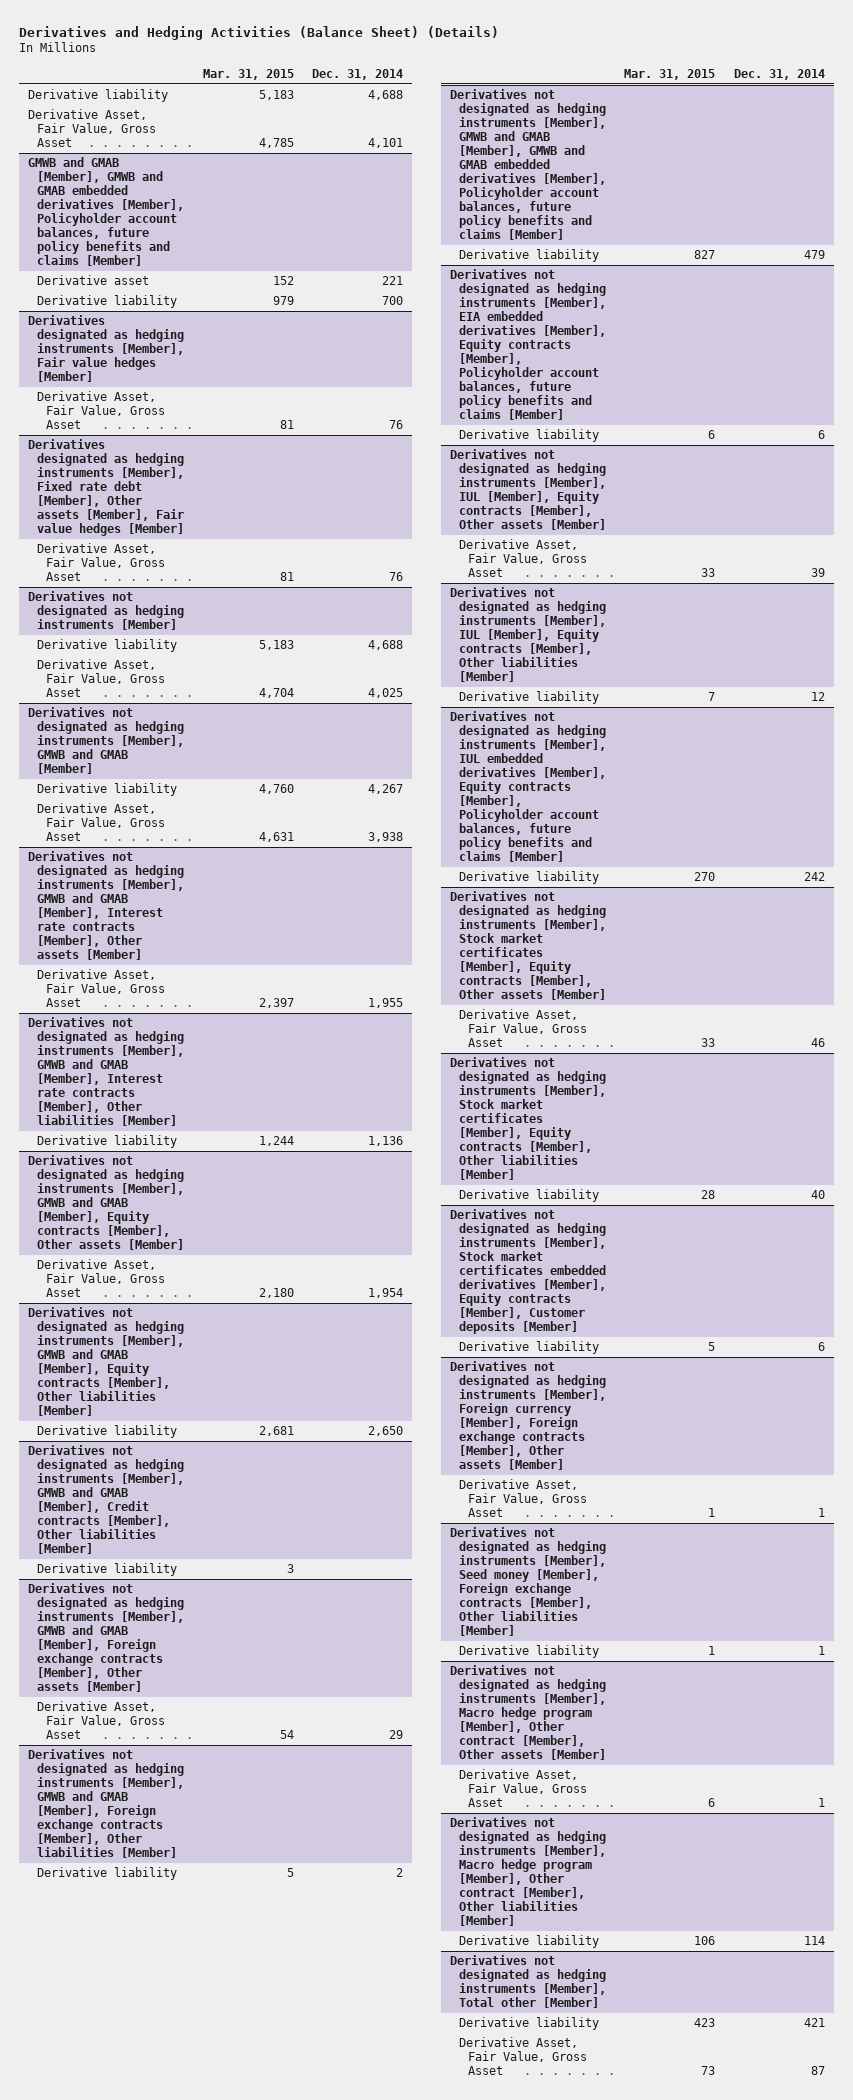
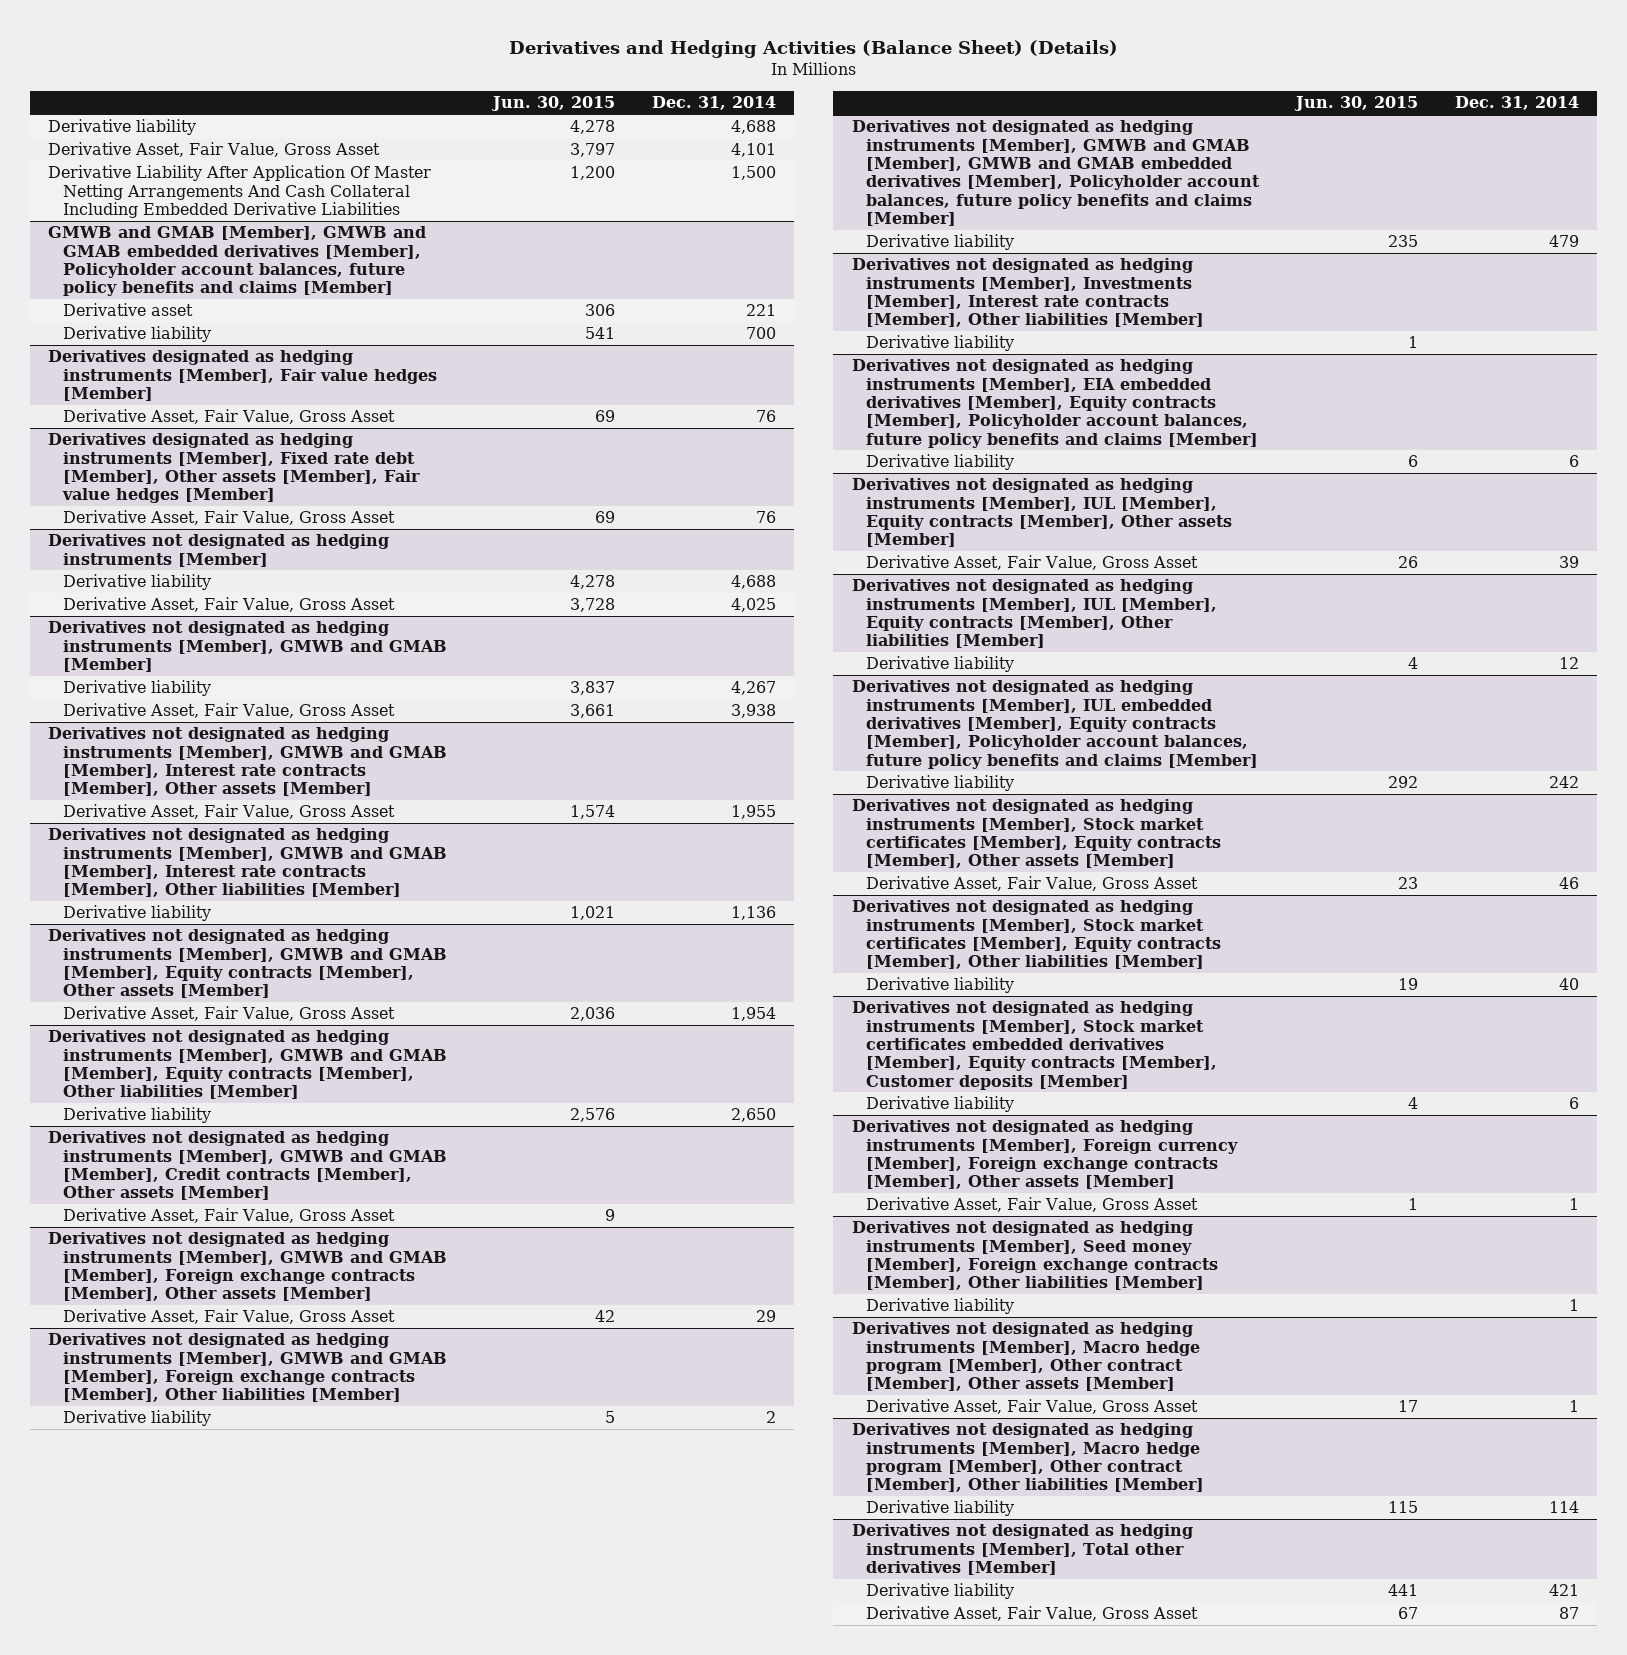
[202,68,294,80] Mar. 31, 2015 -> none
none -> [490,96,615,112] Jun. 30, 2015
none -> [48,165,432,218] Derivative Liability After Application Of Master Netting Arrangements And Cash Collateral Including Embedded Derivative Liabilities
[37,1563,178,1577] Derivative liability -> none
[28,1445,185,1555] Derivatives not designated as hedging instruments [Member], GMWB and GMAB [Member], Credit contracts [Member], Other liabilities [Member] -> [48,1131,447,1201] Derivatives not designated as hedging instruments [Member], GMWB and GMAB [Member], Credit contracts [Member], Other assets [Member]
none -> [62,1208,395,1224] Derivative Asset, Fair Value, Gross Asset
none -> [851,258,1204,328] Derivatives not designated as hedging instruments [Member], Investments [Member], Interest rate contracts [Member], Other liabilities [Member]
none -> [865,335,1014,352] Derivative liability
[449,1955,606,2009] Derivatives not designated as hedging instruments [Member], Total other [Member] -> [851,1524,1193,1575] Derivatives not designated as hedging instruments [Member], Total other derivatives [Member]

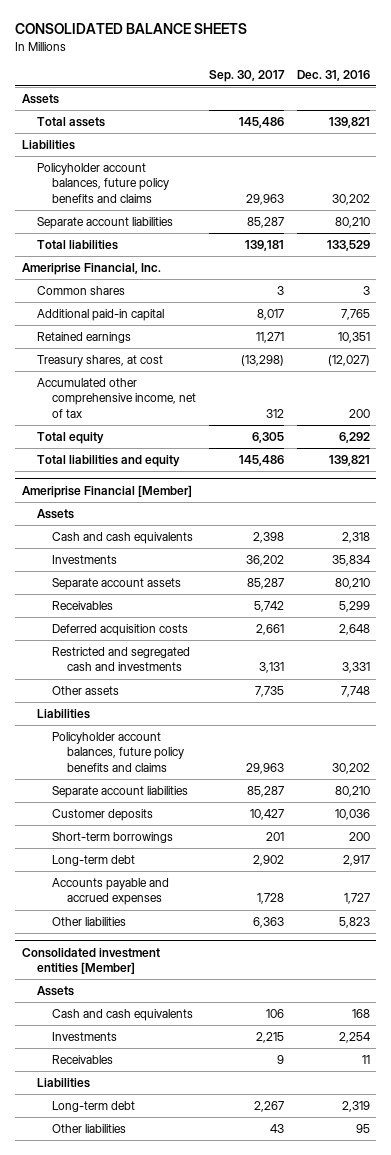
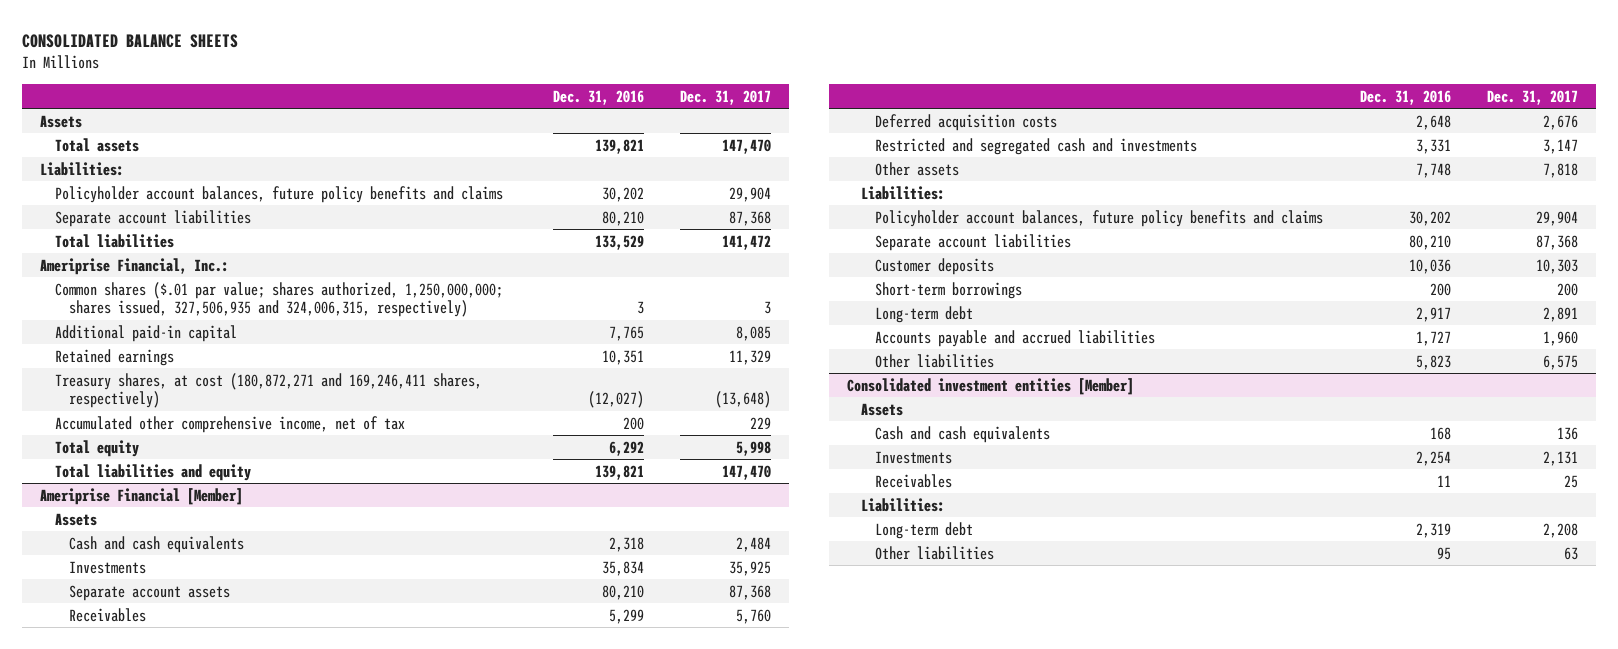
[208,69,285,82] Sep. 30, 2017 -> none
none -> [680,89,772,105] Dec. 31, 2017
[21,140,75,151] Liabilities -> [40,161,125,176] Liabilities:
[21,263,161,276] Ameriprise Financial, Inc. -> [40,257,230,275] Ameriprise Financial, Inc.:
[36,286,125,296] Common shares -> [54,281,503,318] Common shares ($.01 par value; shares authorized, 1,250,000,000; shares issued, 327,506,935 and 324,006,315, respectively)
[36,355,163,368] Treasury shares, at cost -> [54,372,482,409] Treasury shares, at cost (180,872,271 and 169,246,411 shares, respectively)
[36,709,90,720] Liabilities -> [861,185,946,200] Liabilities:
[52,878,170,906] Accounts payable and accrued expenses -> [875,329,1156,347] Accounts payable and accrued liabilities
[36,1078,90,1089] Liabilities -> [861,497,946,512] Liabilities:

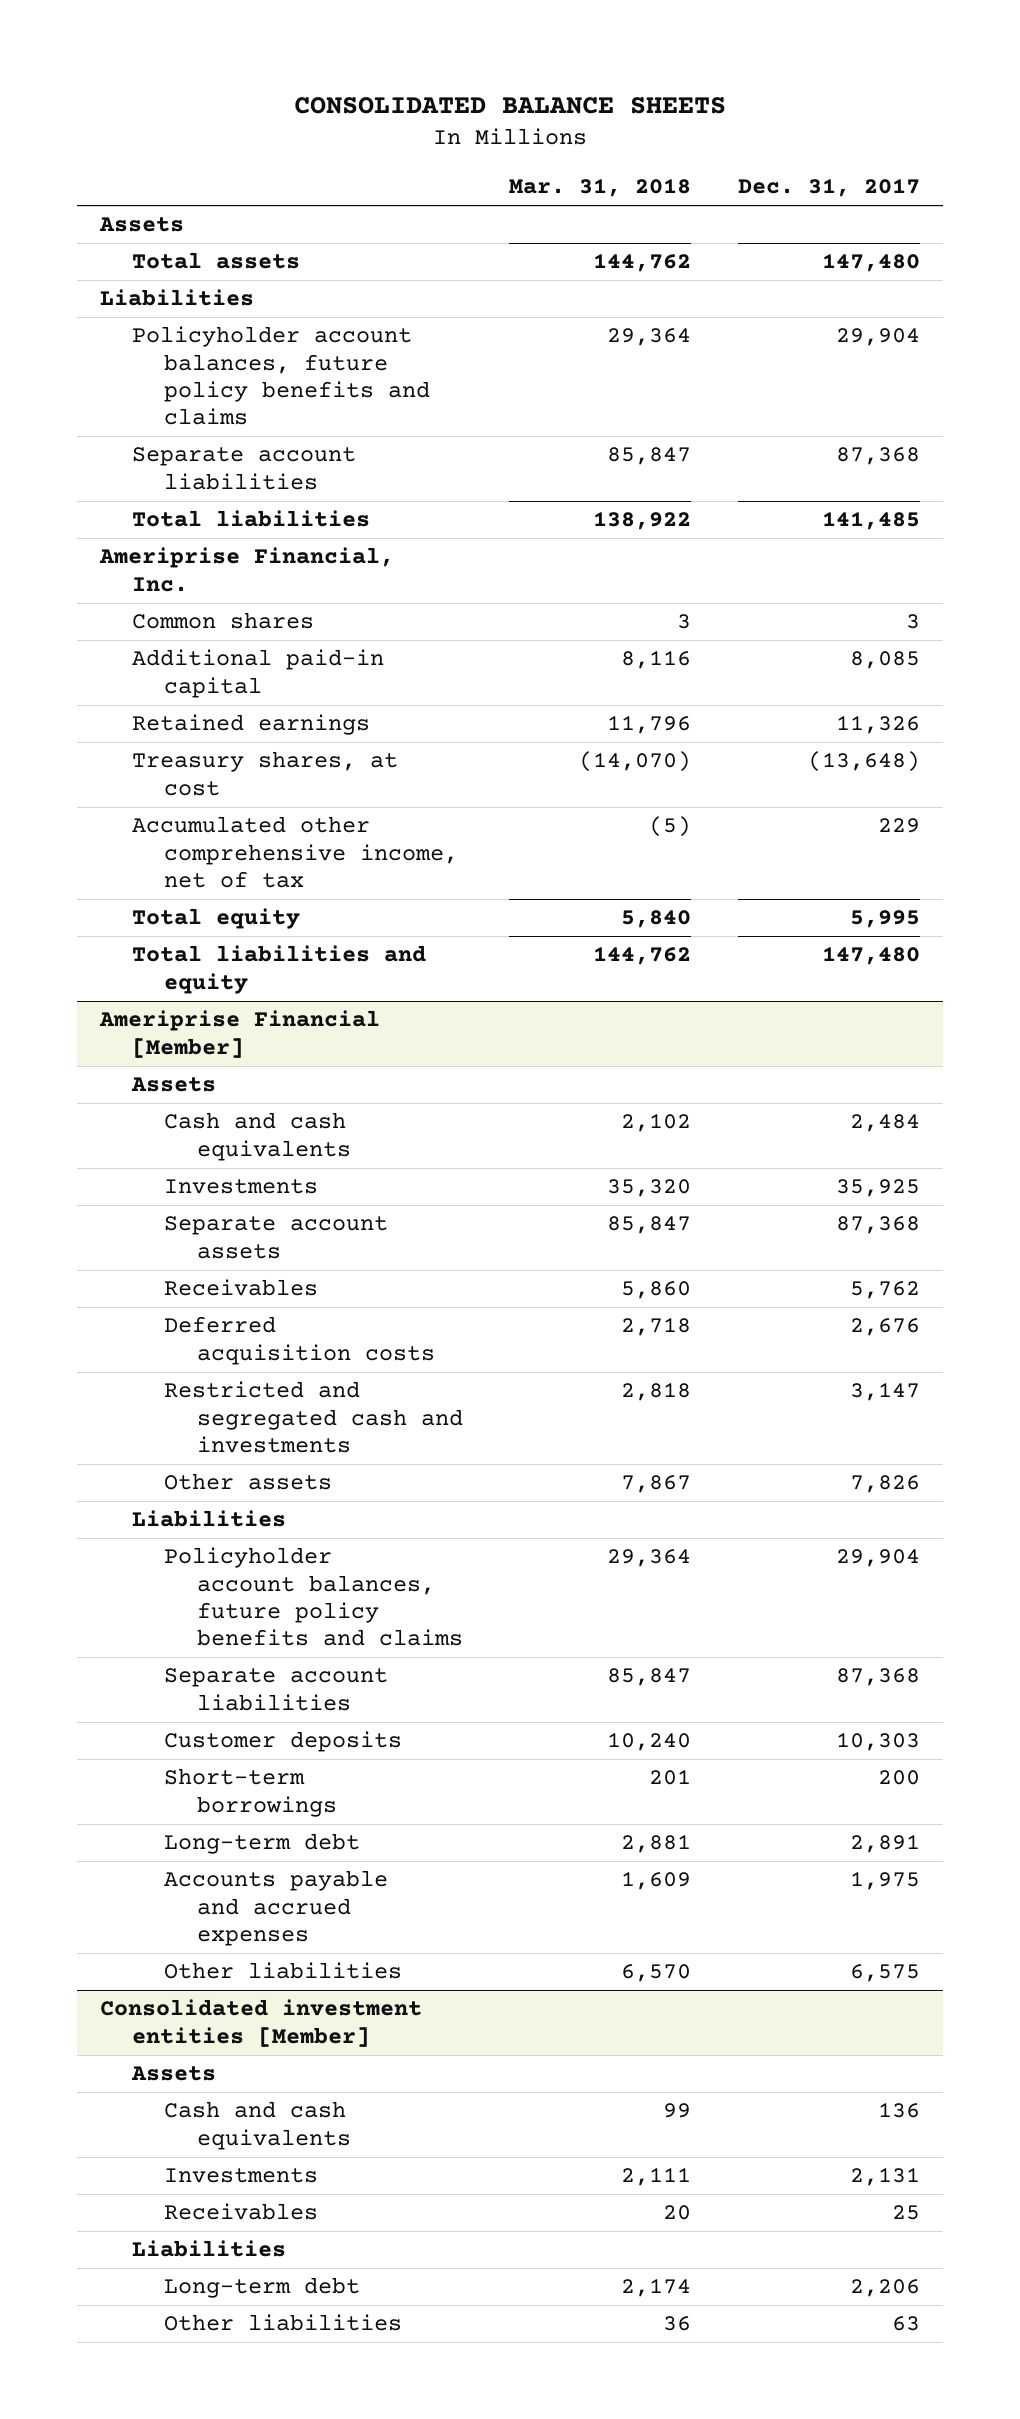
[552,89,644,105] Dec. 31, 2016 -> none
none -> [509,178,692,198] Mar. 31, 2018
[722,138,772,154] 147,470 -> [821,253,920,273] 147,480
[40,161,125,176] Liabilities: -> [99,289,254,307] Liabilities
[722,234,772,250] 141,472 -> [821,511,920,531] 141,485
[40,257,230,275] Ameriprise Financial, Inc.: -> [98,547,394,592] Ameriprise Financial, Inc.
[54,281,503,318] Common shares ($.01 par value; shares authorized, 1,250,000,000; shares issued, 327,506,935 and 324,006,315, respectively) -> [132,612,315,630] Common shares
[729,349,772,365] 11,329 -> [835,715,920,735] 11,326
[54,372,482,409] Treasury shares, at cost (180,872,271 and 169,246,411 shares, respectively) -> [132,751,399,796] Treasury shares, at cost
[736,440,772,456] 5,998 -> [849,910,920,929] 5,995
[722,464,772,480] 147,470 -> [821,946,920,966] 147,480
[736,608,772,624] 5,760 -> [849,1281,920,1300] 5,762
[1542,162,1578,178] 7,818 -> [849,1475,920,1494] 7,826
[861,185,946,200] Liabilities: -> [132,1510,287,1528] Liabilities
[875,329,1156,347] Accounts payable and accrued liabilities -> [164,1870,389,1946] Accounts payable and accrued expenses
[1542,330,1578,346] 1,960 -> [849,1871,920,1891] 1,975
[861,497,946,512] Liabilities: -> [132,2240,287,2258] Liabilities
[1542,522,1578,538] 2,208 -> [849,2279,920,2298] 2,206

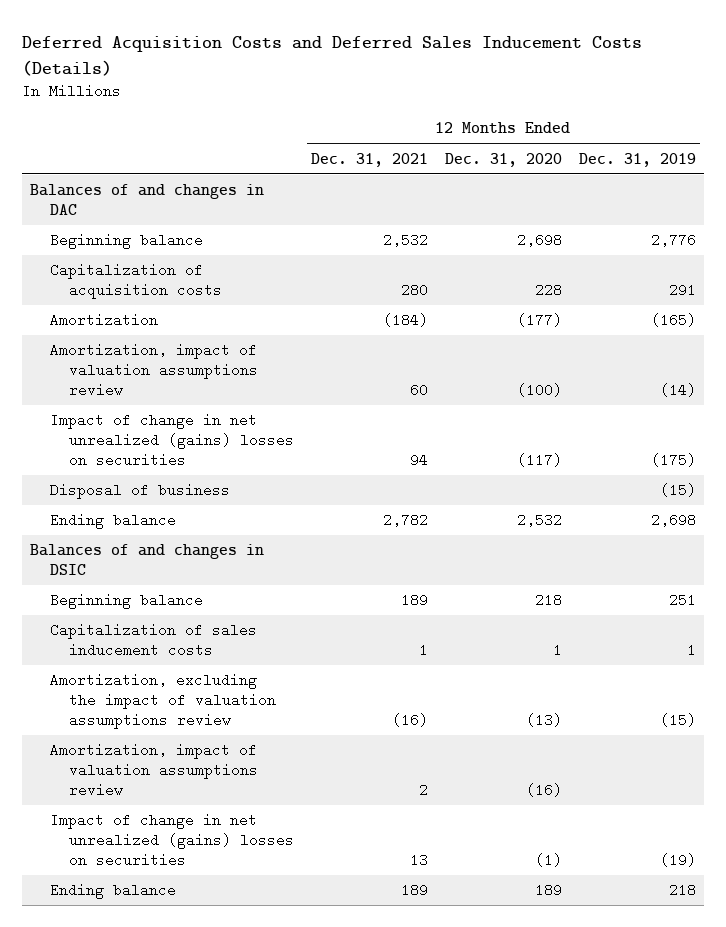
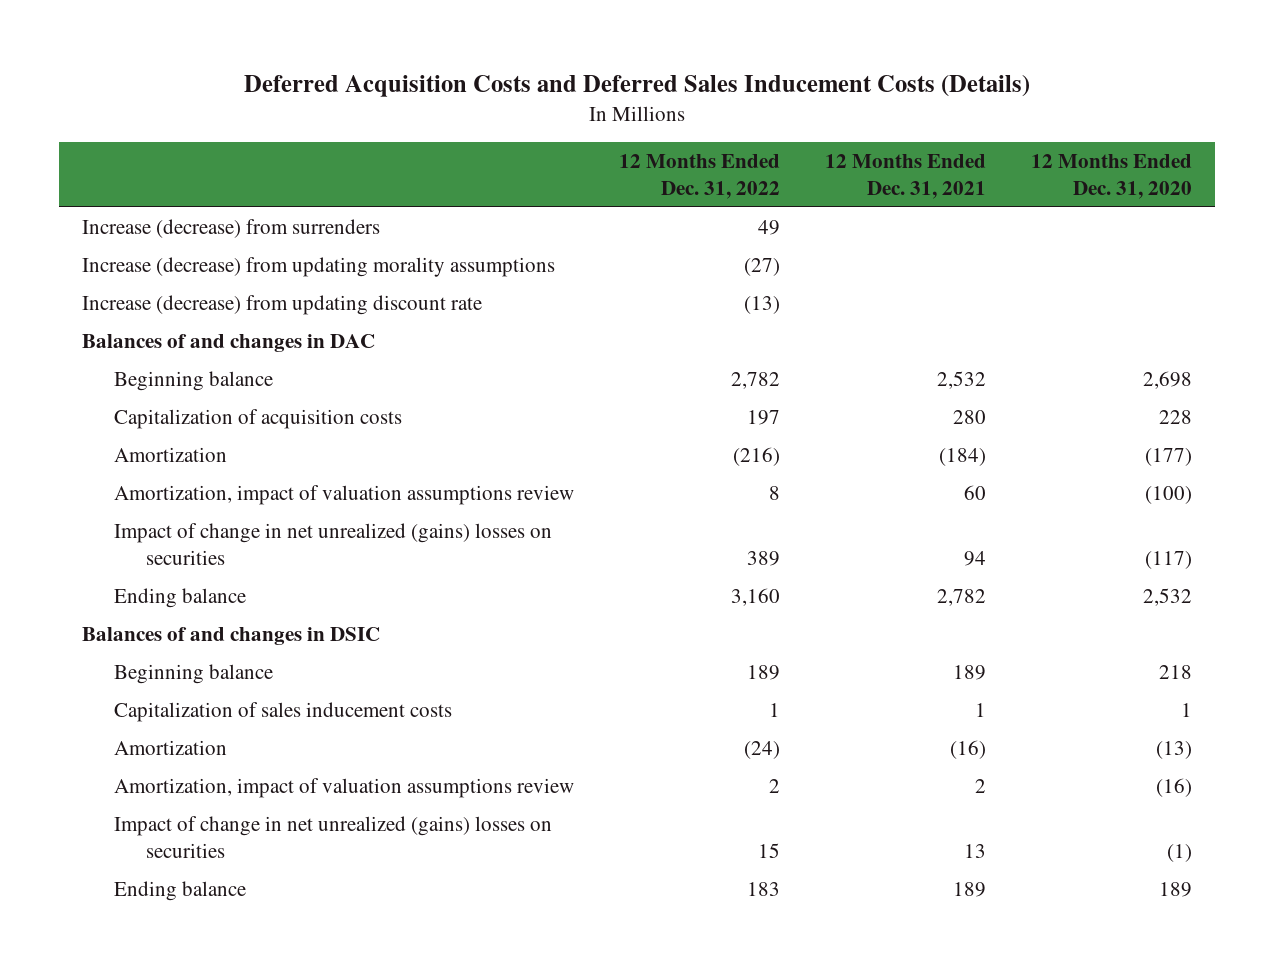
[578,152,696,167] Dec. 31, 2019 -> none
none -> [618,154,780,199] 12 Months Ended Dec. 31, 2022
none -> [82,219,381,239] Increase (decrease) from surrenders
none -> [82,257,556,278] Increase (decrease) from updating morality assumptions
none -> [82,295,483,316] Increase (decrease) from updating discount rate
[49,483,230,500] Disposal of business -> none
[49,673,277,729] Amortization, excluding the impact of valuation assumptions review -> [113,740,227,756] Amortization

